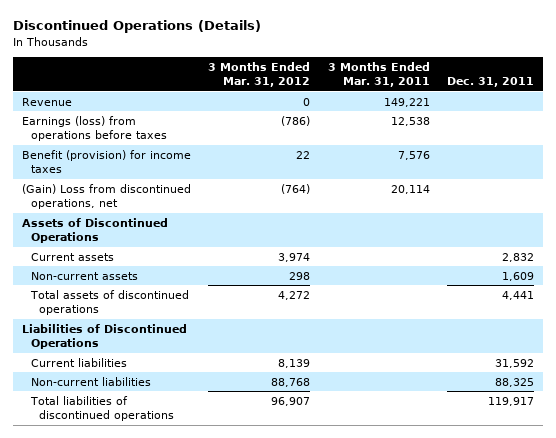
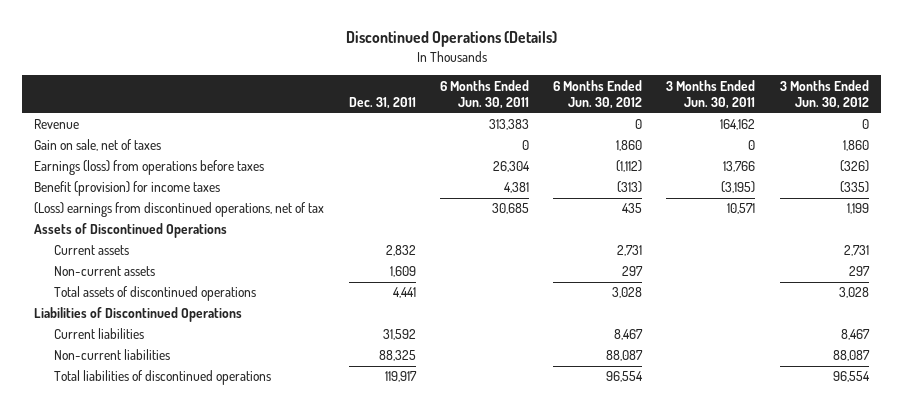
[208,61,311,87] 3 Months Ended Mar. 31, 2012 -> none
[327,61,430,87] 3 Months Ended Mar. 31, 2011 -> none
none -> [439,79,529,110] 6 Months Ended Jun. 30, 2011
none -> [553,79,643,110] 6 Months Ended Jun. 30, 2012
none -> [666,79,756,110] 3 Months Ended Jun. 30, 2011
none -> [779,79,869,110] 3 Months Ended Jun. 30, 2012
none -> [34,139,162,152] Gain on sale, net of taxes
[21,183,191,210] (Gain) Loss from discontinued operations, net -> [34,202,325,218] (Loss) earnings from discontinued operations, net of tax

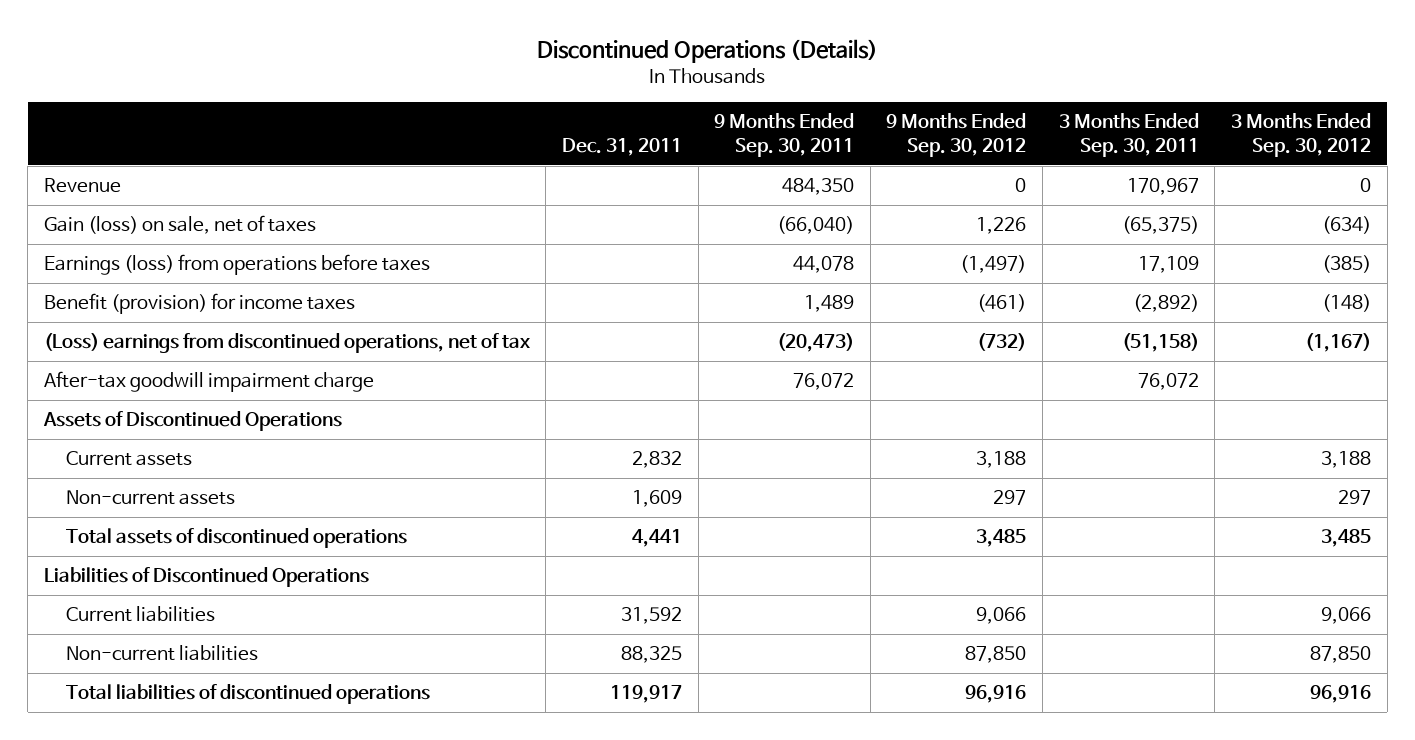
[439,79,529,110] 6 Months Ended Jun. 30, 2011 -> none
[553,79,643,110] 6 Months Ended Jun. 30, 2012 -> none
[666,79,756,110] 3 Months Ended Jun. 30, 2011 -> none
[779,79,869,110] 3 Months Ended Jun. 30, 2012 -> none
none -> [714,113,855,158] 9 Months Ended Sep. 30, 2011
none -> [886,113,1027,158] 9 Months Ended Sep. 30, 2012
none -> [1058,113,1199,158] 3 Months Ended Sep. 30, 2011
none -> [1230,113,1371,158] 3 Months Ended Sep. 30, 2012
[34,139,162,152] Gain on sale, net of taxes -> [43,215,316,235] Gain (loss) on sale, net of taxes
none -> [43,371,374,393] After-tax goodwill impairment charge

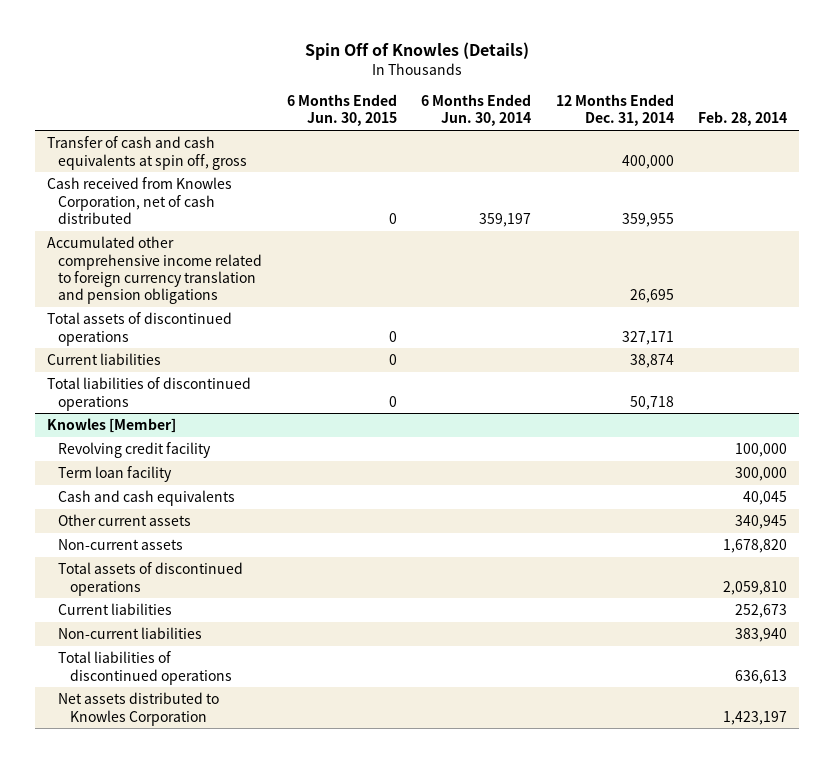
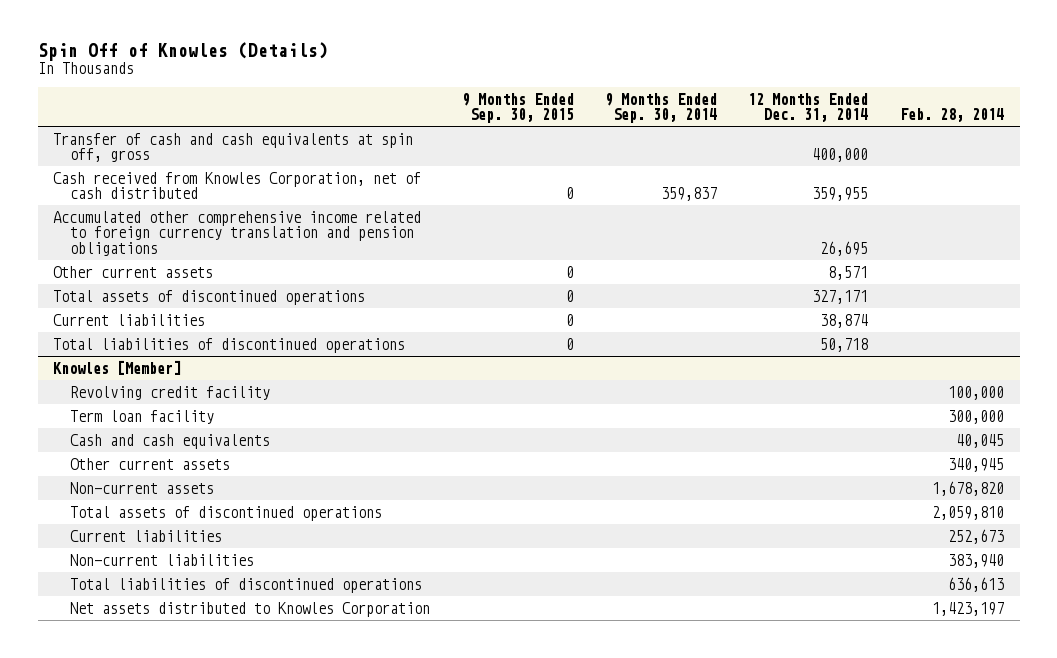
[286,93,397,127] 6 Months Ended Jun. 30, 2015 -> none
[421,93,532,127] 6 Months Ended Jun. 30, 2014 -> none
none -> [461,92,574,124] 9 Months Ended Sep. 30, 2015
none -> [604,92,717,124] 9 Months Ended Sep. 30, 2014
none -> [53,265,214,278] Other current assets

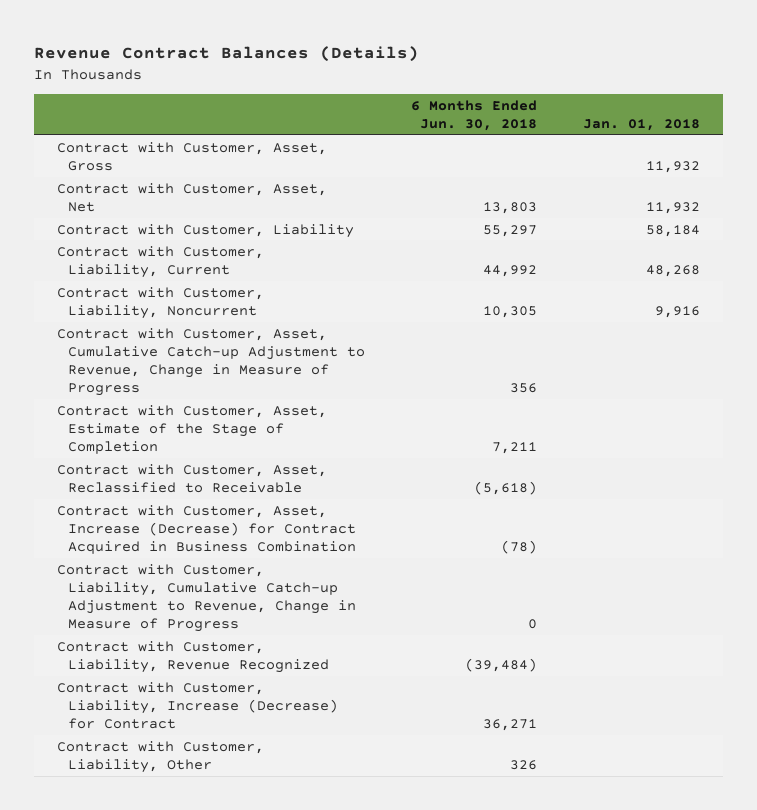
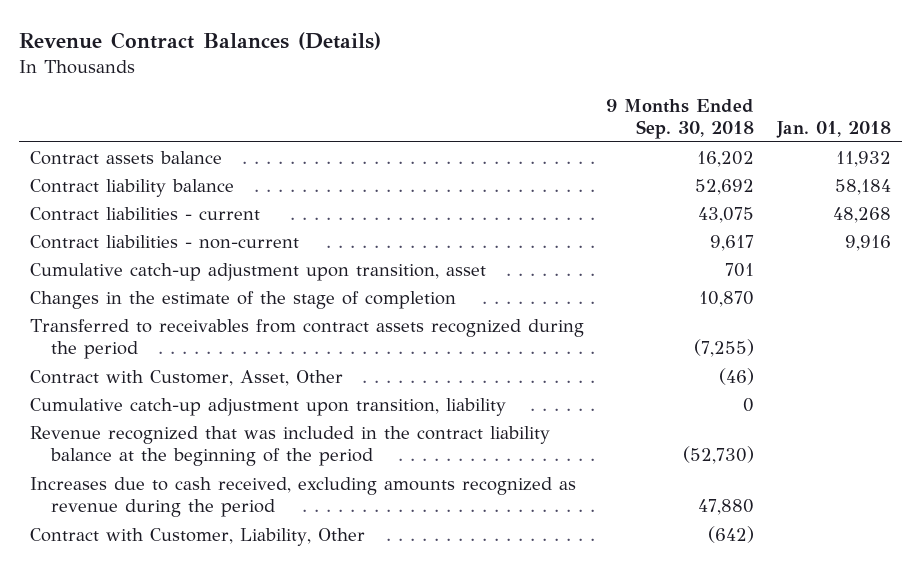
[411,99,538,131] 6 Months Ended Jun. 30, 2018 -> none
none -> [606,98,755,139] 9 Months Ended Sep. 30, 2018
[57,141,328,171] Contract with Customer, Asset, Gross -> none
[57,182,328,212] Contract with Customer, Asset, Net -> [29,150,222,165] Contract assets balance
[57,223,355,238] Contract with Customer, Liability -> [29,178,234,197] Contract liability balance
[57,245,265,278] Contract with Customer, Liability, Current -> [29,206,260,221] Contract liabilities - current
[57,286,265,319] Contract with Customer, Liability, Noncurrent -> [29,234,299,249] Contract liabilities - non-current
[57,327,366,397] Contract with Customer, Asset, Cumulative Catch-up Adjustment to Revenue, Change in Measure of Progress -> [29,262,486,281] Cumulative catch-up adjustment upon transition, asset
[57,404,328,455] Contract with Customer, Asset, Estimate of the Stage of Completion -> [29,290,456,309] Changes in the estimate of the stage of completion
[57,463,328,493] Contract with Customer, Asset, Reclassified to Receivable -> [29,318,584,359] Transferred to receivables from contract assets recognized during the period
[57,504,357,555] Contract with Customer, Asset, Increase (Decrease) for Contract Acquired in Business Combination -> [29,369,343,386] Contract with Customer, Asset, Other
[57,563,357,633] Contract with Customer, Liability, Cumulative Catch-up Adjustment to Revenue, Change in Measure of Progress -> [29,397,506,416] Cumulative catch-up adjustment upon transition, liability
[57,640,330,673] Contract with Customer, Liability, Revenue Recognized -> [29,425,550,466] Revenue recognized that was included in the contract liability balance at the beginning of the period
[57,681,339,730] Contract with Customer, Liability, Increase (Decrease) for Contract -> [29,476,576,517] Increases due to cash received, excluding amounts recognized as revenue during the period

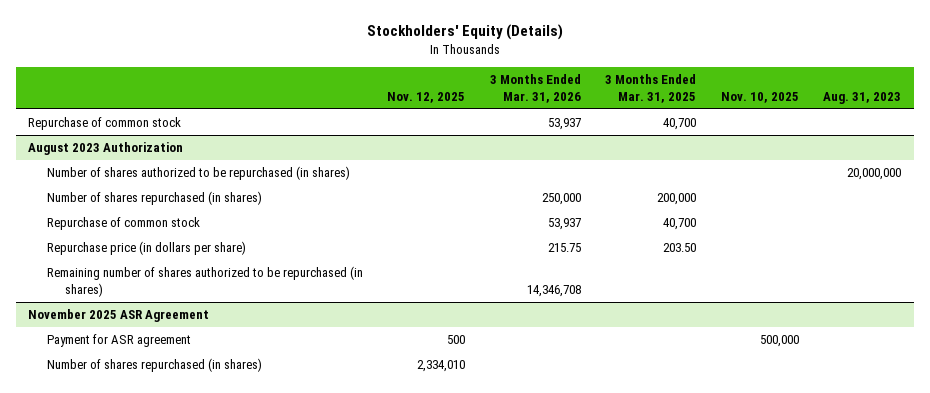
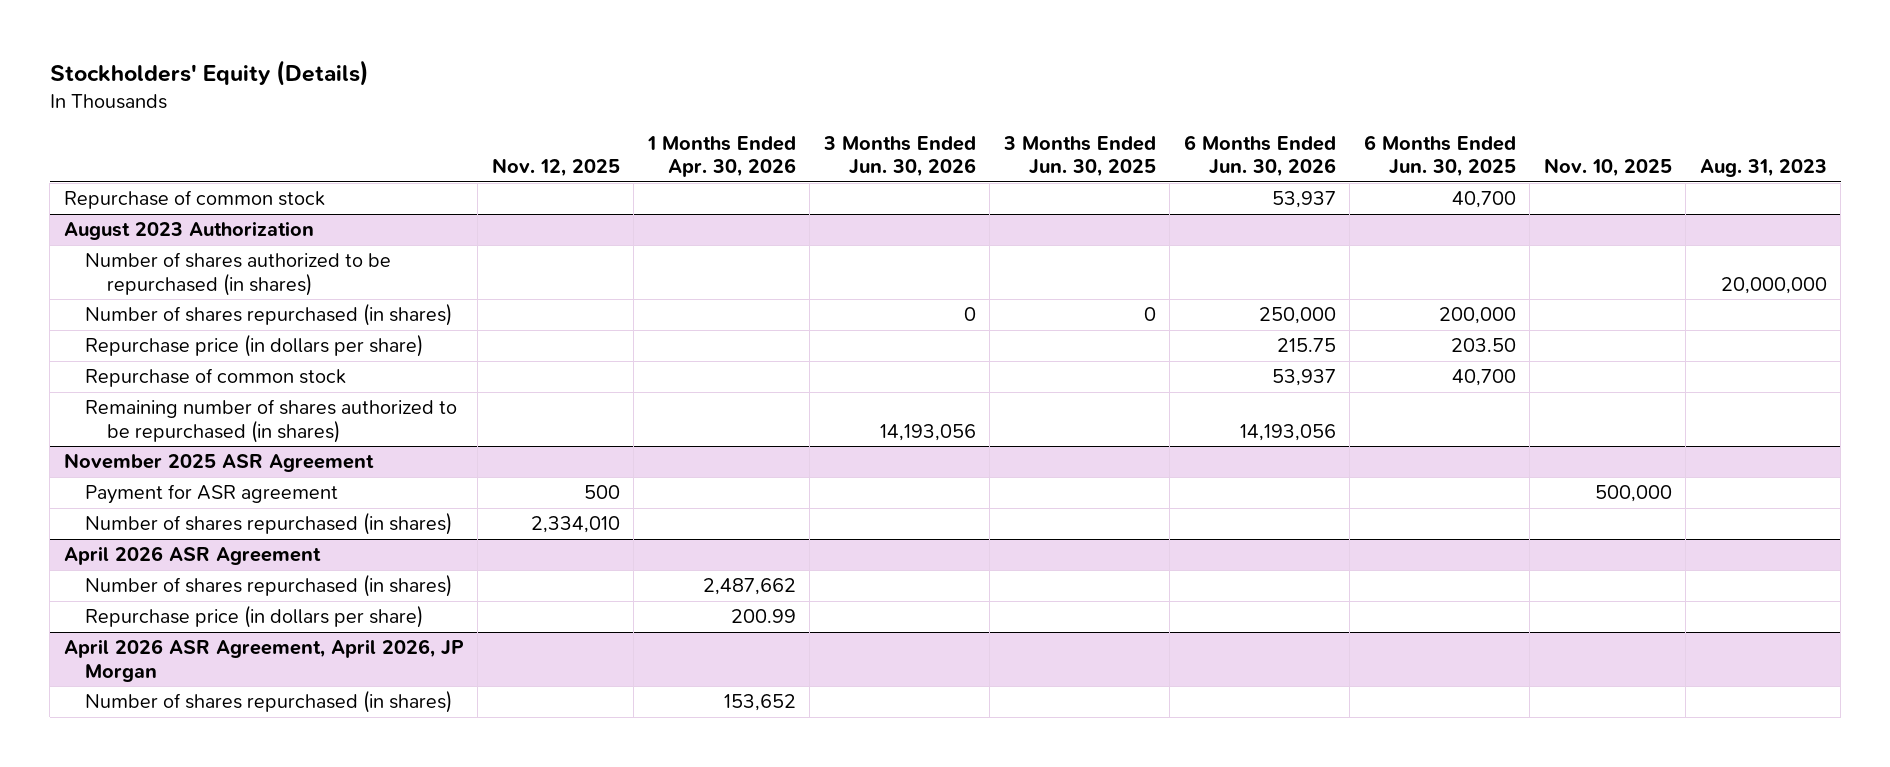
[489,74,581,104] 3 Months Ended Mar. 31, 2026 -> none
[605,74,697,104] 3 Months Ended Mar. 31, 2025 -> none
none -> [646,135,796,178] 1 Months Ended Apr. 30, 2026
none -> [822,135,976,178] 3 Months Ended Jun. 30, 2026
none -> [1002,135,1156,178] 3 Months Ended Jun. 30, 2025
none -> [1183,134,1336,178] 6 Months Ended Jun. 30, 2026
none -> [1363,134,1516,178] 6 Months Ended Jun. 30, 2025
[46,216,200,230] Repurchase of common stock -> [85,368,347,388] Repurchase of common stock
none -> [63,546,321,566] April 2026 ASR Agreement
none -> [85,574,453,598] Number of shares repurchased (in shares)
none -> [85,605,424,629] Repurchase price (in dollars per share)
none -> [63,639,464,682] April 2026 ASR Agreement, April 2026, JP Morgan
none -> [85,690,453,714] Number of shares repurchased (in shares)

